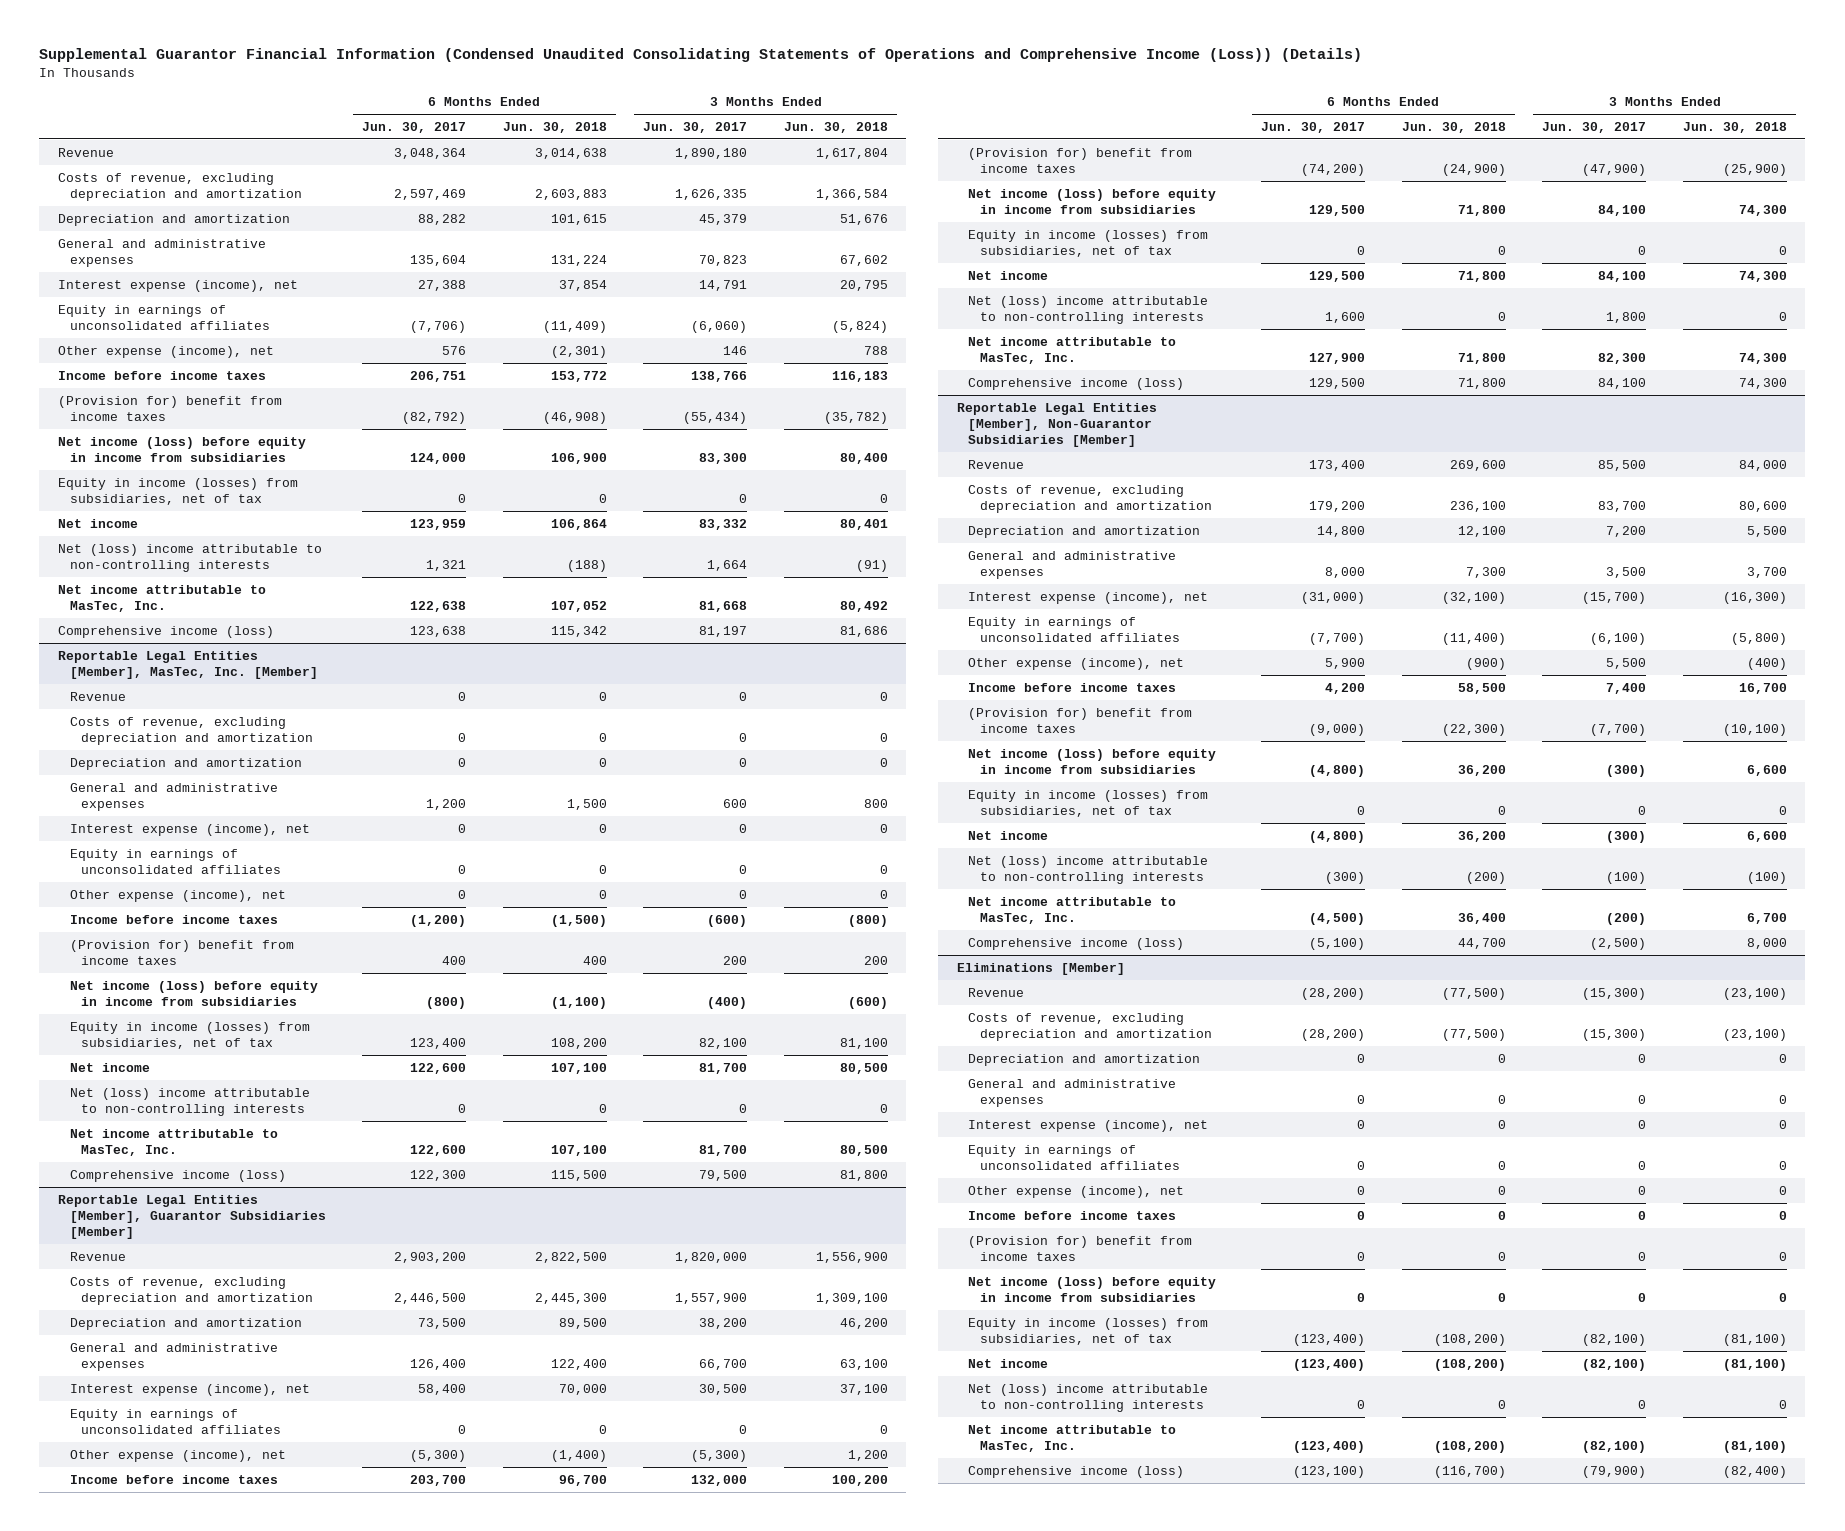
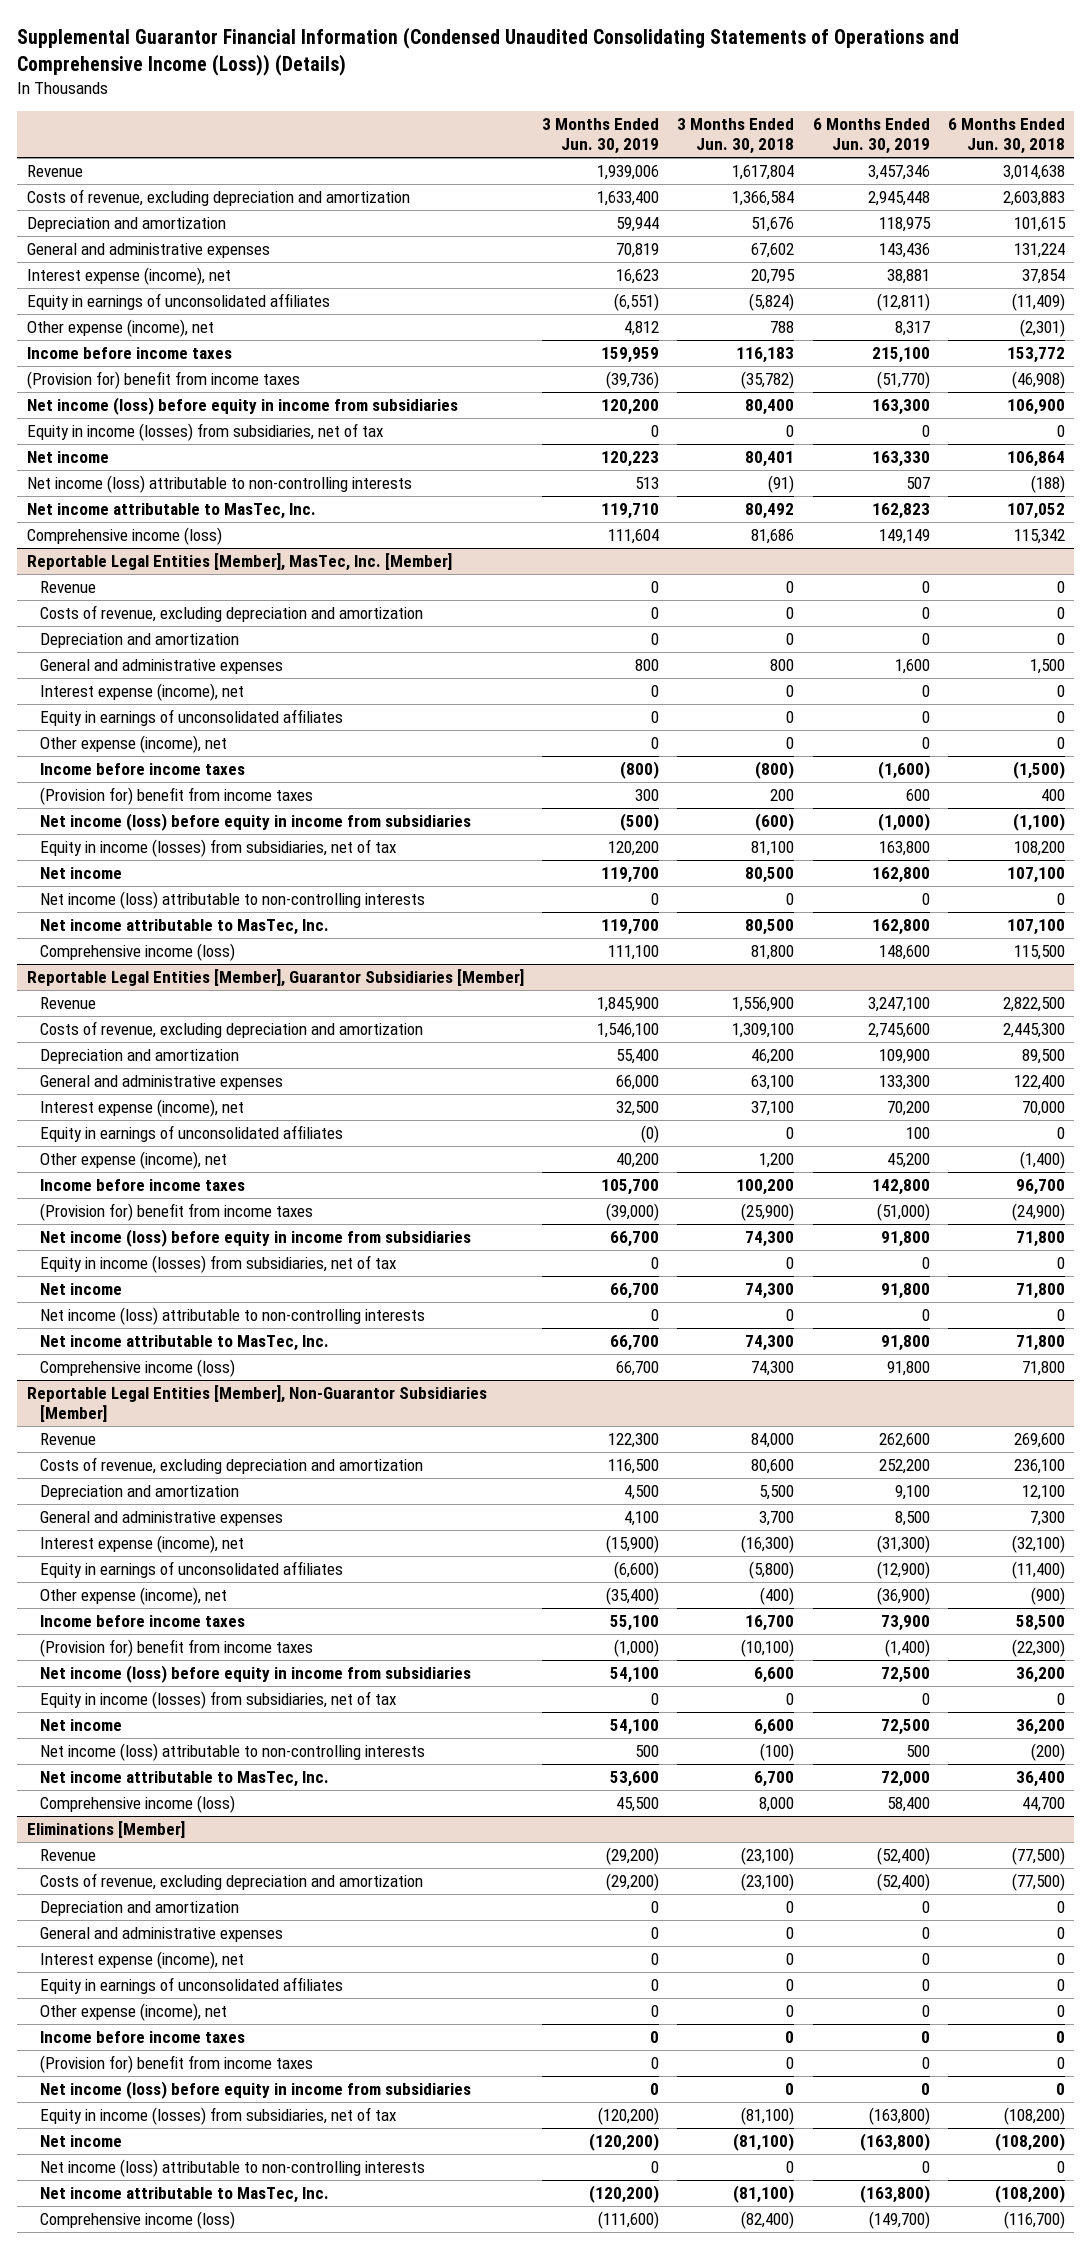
[362,121,467,133] Jun. 30, 2017 -> none
[643,121,748,133] Jun. 30, 2017 -> none
none -> [542,118,660,155] 3 Months Ended Jun. 30, 2019
none -> [812,118,930,155] 6 Months Ended Jun. 30, 2019
[57,543,322,572] Net (loss) income attributable to non-controlling interests -> [26,474,412,493] Net income (loss) attributable to non-controlling interests
[69,1087,310,1116] Net (loss) income attributable to non-controlling interests -> [40,890,426,909] Net income (loss) attributable to non-controlling interests
[968,295,1209,324] Net (loss) income attributable to non-controlling interests -> [40,1306,426,1325] Net income (loss) attributable to non-controlling interests
[968,855,1209,884] Net (loss) income attributable to non-controlling interests -> [40,1742,426,1761] Net income (loss) attributable to non-controlling interests
[968,1383,1209,1412] Net (loss) income attributable to non-controlling interests -> [40,2158,426,2177] Net income (loss) attributable to non-controlling interests

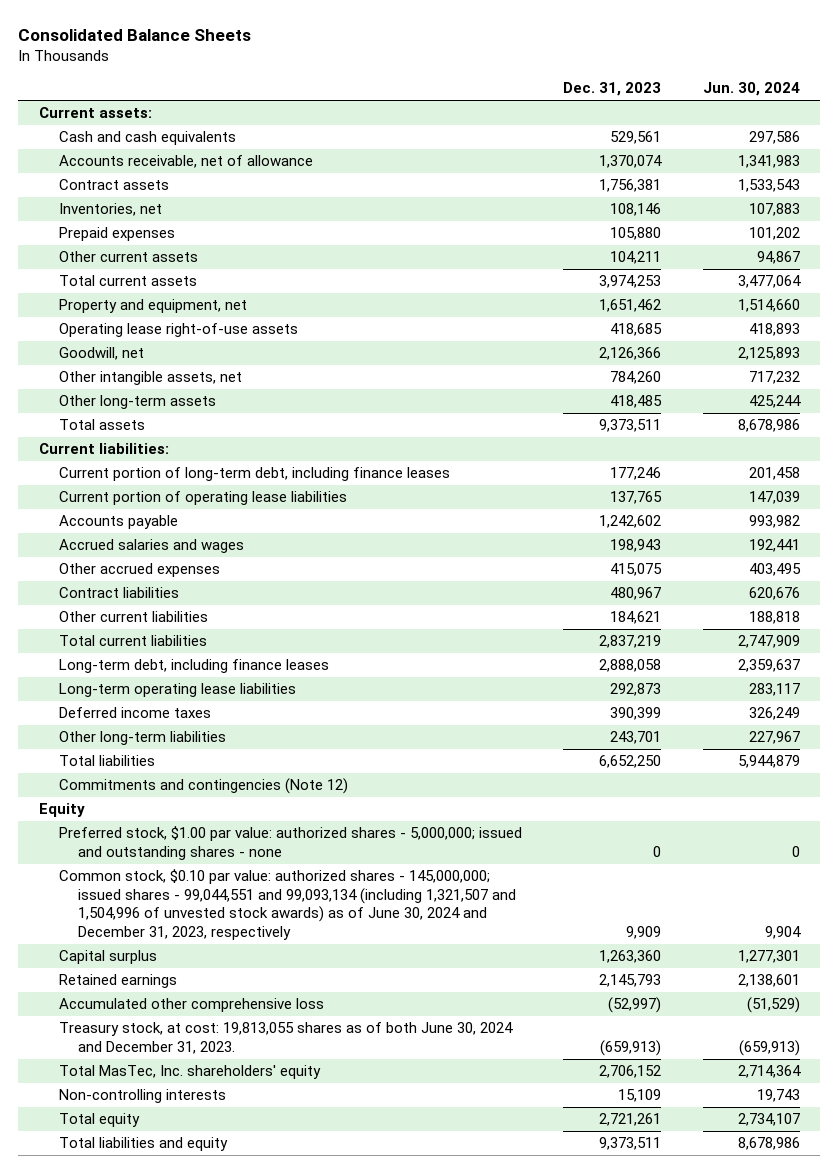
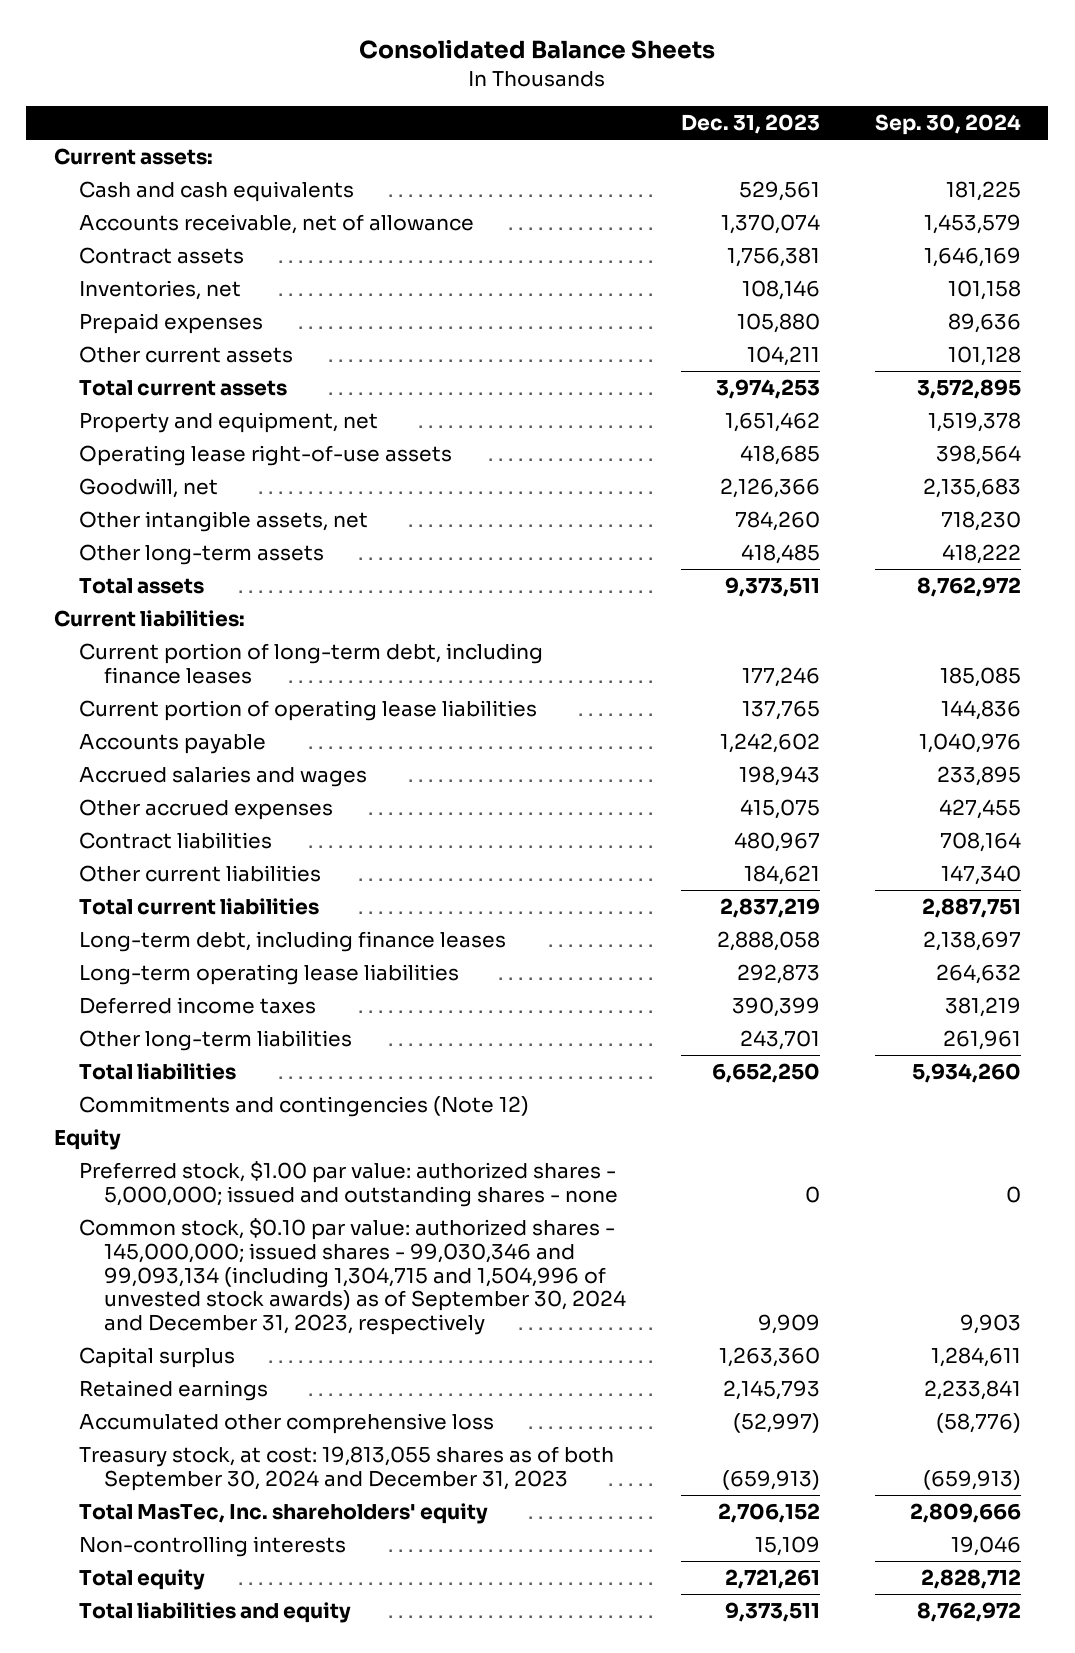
[702,82,800,97] Jun. 30, 2024 -> none
none -> [874,114,1021,136] Sep. 30, 2024
[58,869,517,940] Common stock, $0.10 par value: authorized shares - 145,000,000; issued shares - 99,044,551 and 99,093,134 (including 1,321,507 and 1,504,996 of unvested stock awards) as of June 30, 2024 and December 31, 2023, respectively -> [78,1218,626,1336] Common stock, $0.10 par value: authorized shares - 145,000,000; issued shares - 99,030,346 and 99,093,134 (including 1,304,715 and 1,504,996 of unvested stock awards) as of September 30, 2024 and December 31, 2023, respectively
[58,1022,513,1054] Treasury stock, at cost: 19,813,055 shares as of both June 30, 2024 and December 31, 2023. -> [78,1446,614,1491] Treasury stock, at cost: 19,813,055 shares as of both September 30, 2024 and December 31, 2023

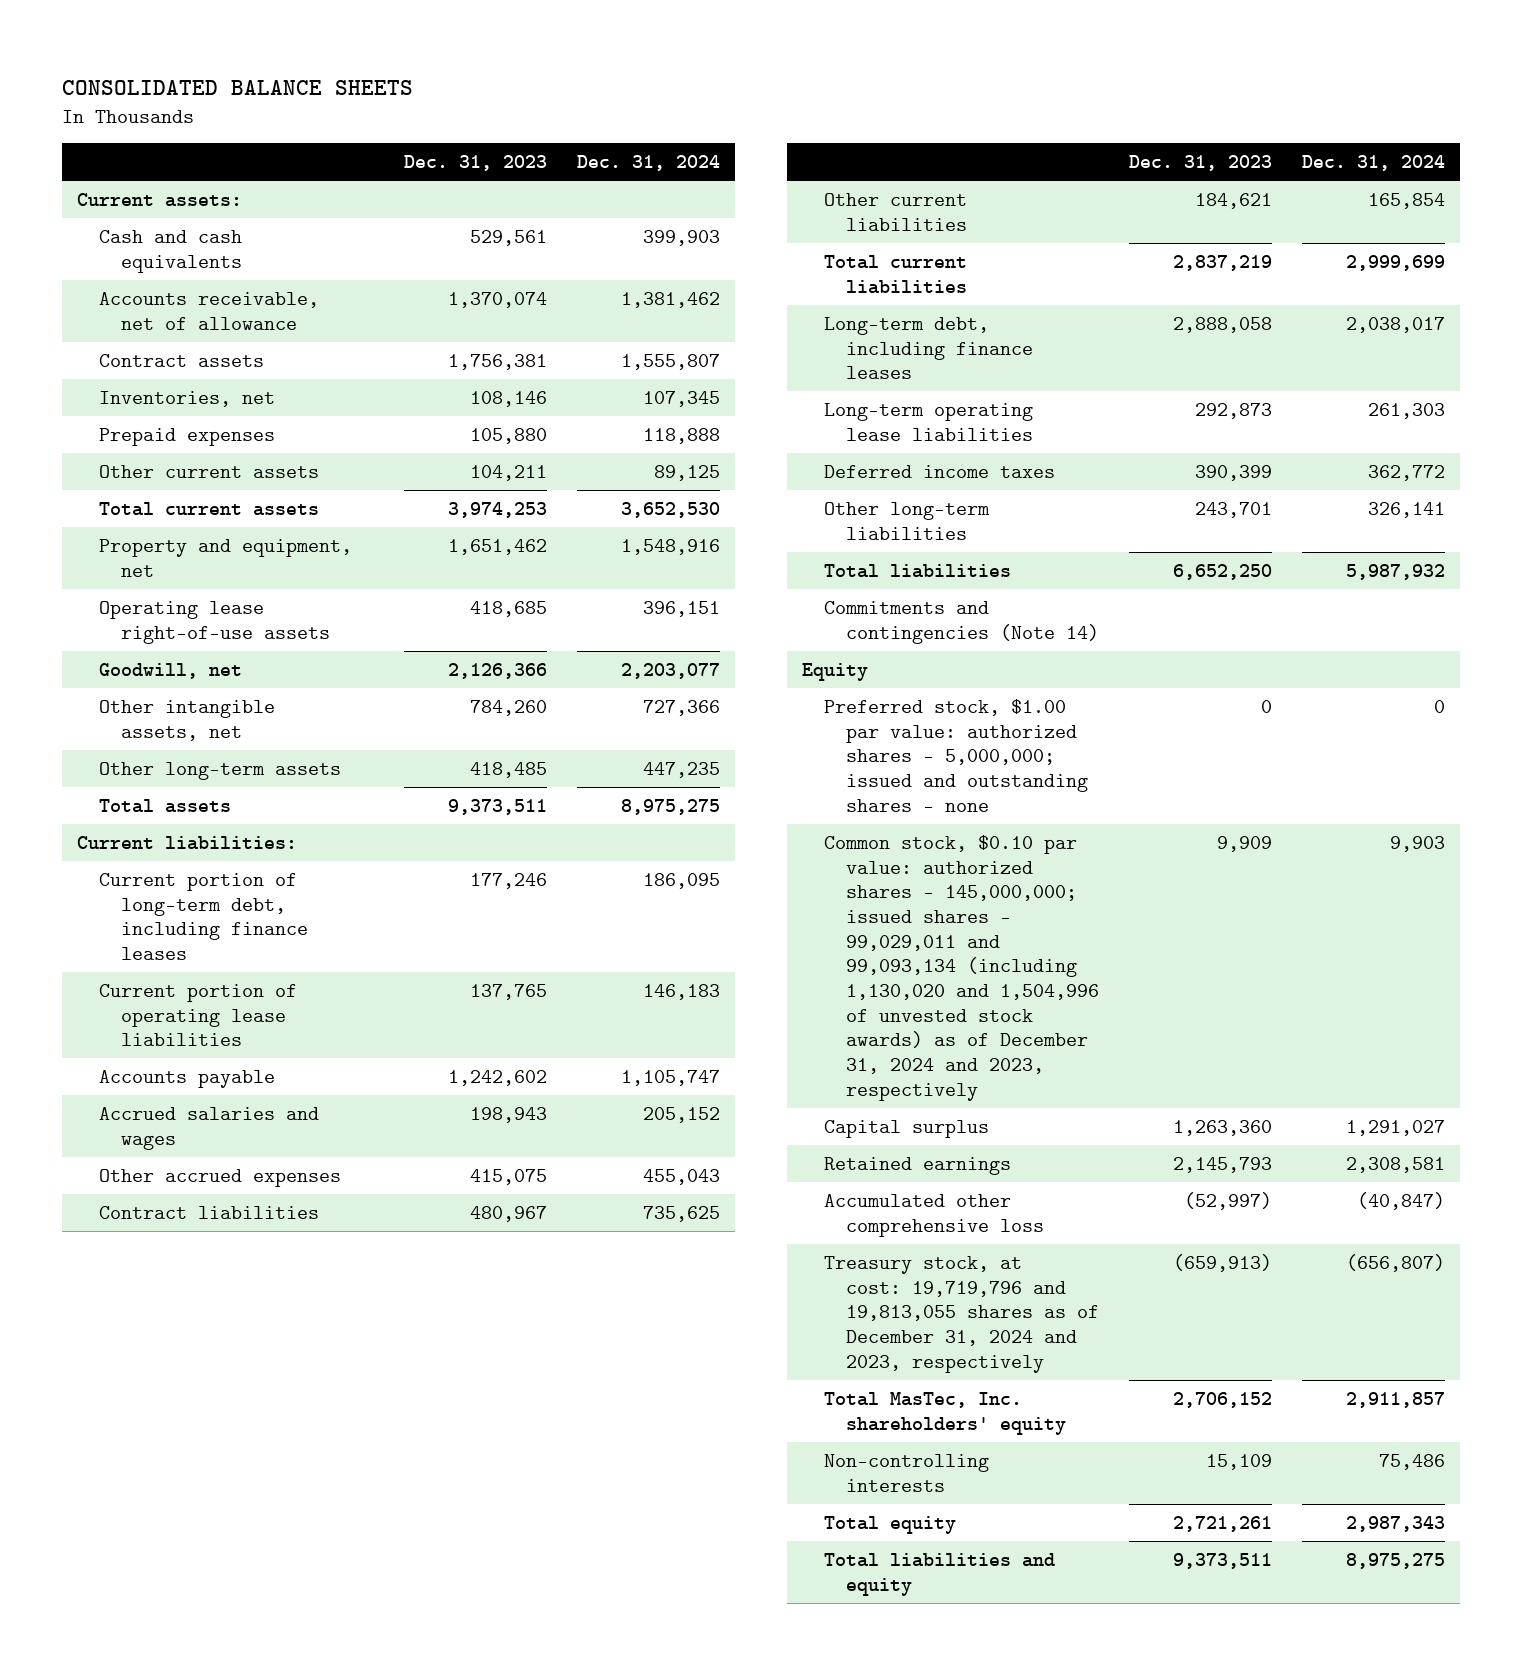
[359,39,716,60] Consolidated Balance Sheets -> [62,79,414,95] CONSOLIDATED BALANCE SHEETS
[874,114,1021,136] Sep. 30, 2024 -> none
none -> [577,155,721,172] Dec. 31, 2024
[78,1096,529,1118] Commitments and contingencies (Note 12) -> [824,600,1100,644] Commitments and contingencies (Note 14)
[78,1218,626,1336] Common stock, $0.10 par value: authorized shares - 145,000,000; issued shares - 99,030,346 and 99,093,134 (including 1,304,715 and 1,504,996 of unvested stock awards) as of September 30, 2024 and December 31, 2023, respectively -> [824,834,1100,1101] Common stock, $0.10 par value: authorized shares - 145,000,000; issued shares - 99,029,011 and 99,093,134 (including 1,130,020 and 1,504,996 of unvested stock awards) as of December 31, 2024 and 2023, respectively
[78,1446,614,1491] Treasury stock, at cost: 19,813,055 shares as of both September 30, 2024 and December 31, 2023 -> [824,1255,1100,1373] Treasury stock, at cost: 19,719,796 and 19,813,055 shares as of December 31, 2024 and 2023, respectively

